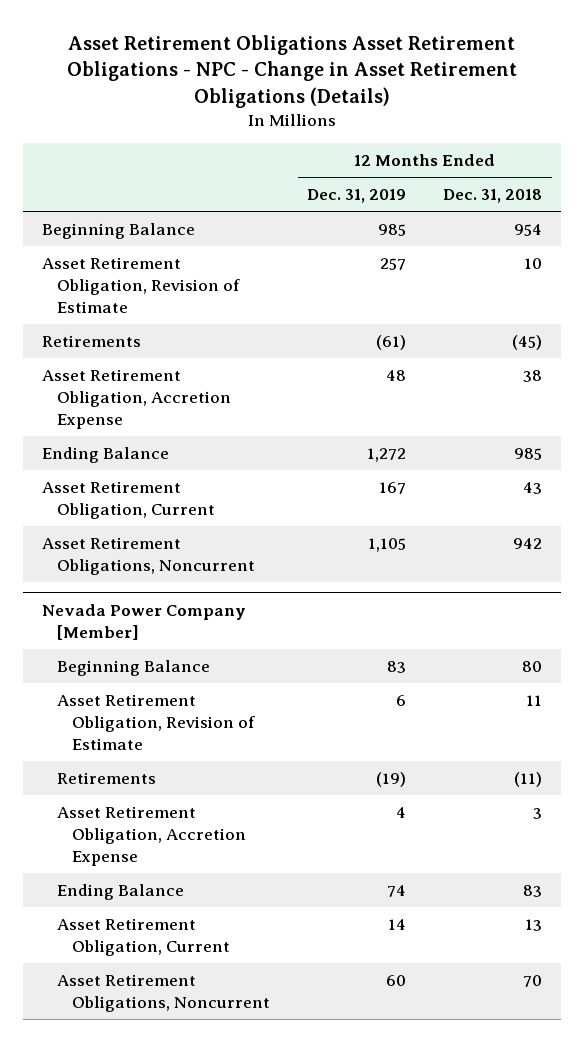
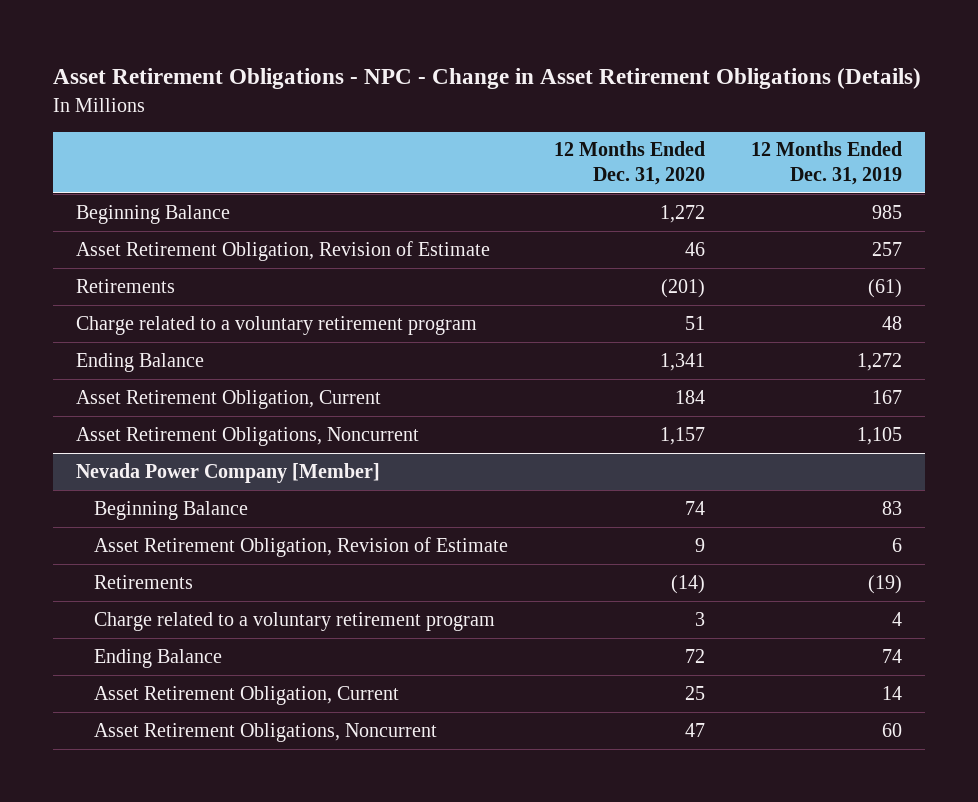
[66,34,517,108] Asset Retirement Obligations Asset Retirement Obligations - NPC - Change in Asset Retirement Obligations (Details) -> [53,68,922,90] Asset Retirement Obligations - NPC - Change in Asset Retirement Obligations (Details)
[443,189,543,204] Dec. 31, 2018 -> none
none -> [553,141,705,186] 12 Months Ended Dec. 31, 2020
[41,368,231,429] Asset Retirement Obligation, Accretion Expense -> [76,315,478,335] Charge related to a voluntary retirement program
[56,805,246,866] Asset Retirement Obligation, Accretion Expense -> [93,611,495,631] Charge related to a voluntary retirement program

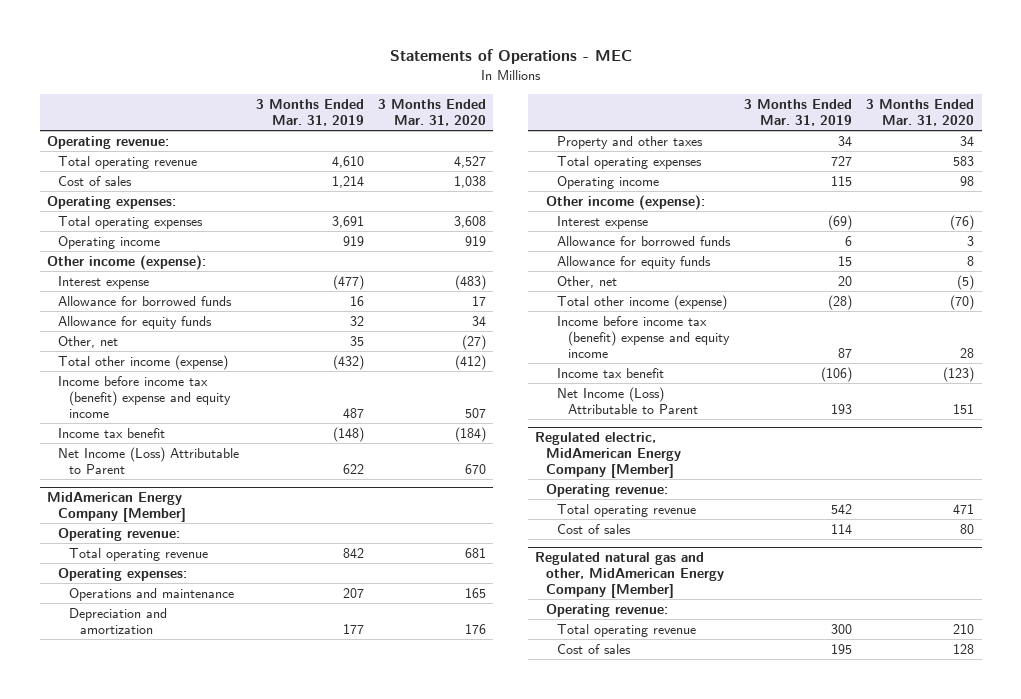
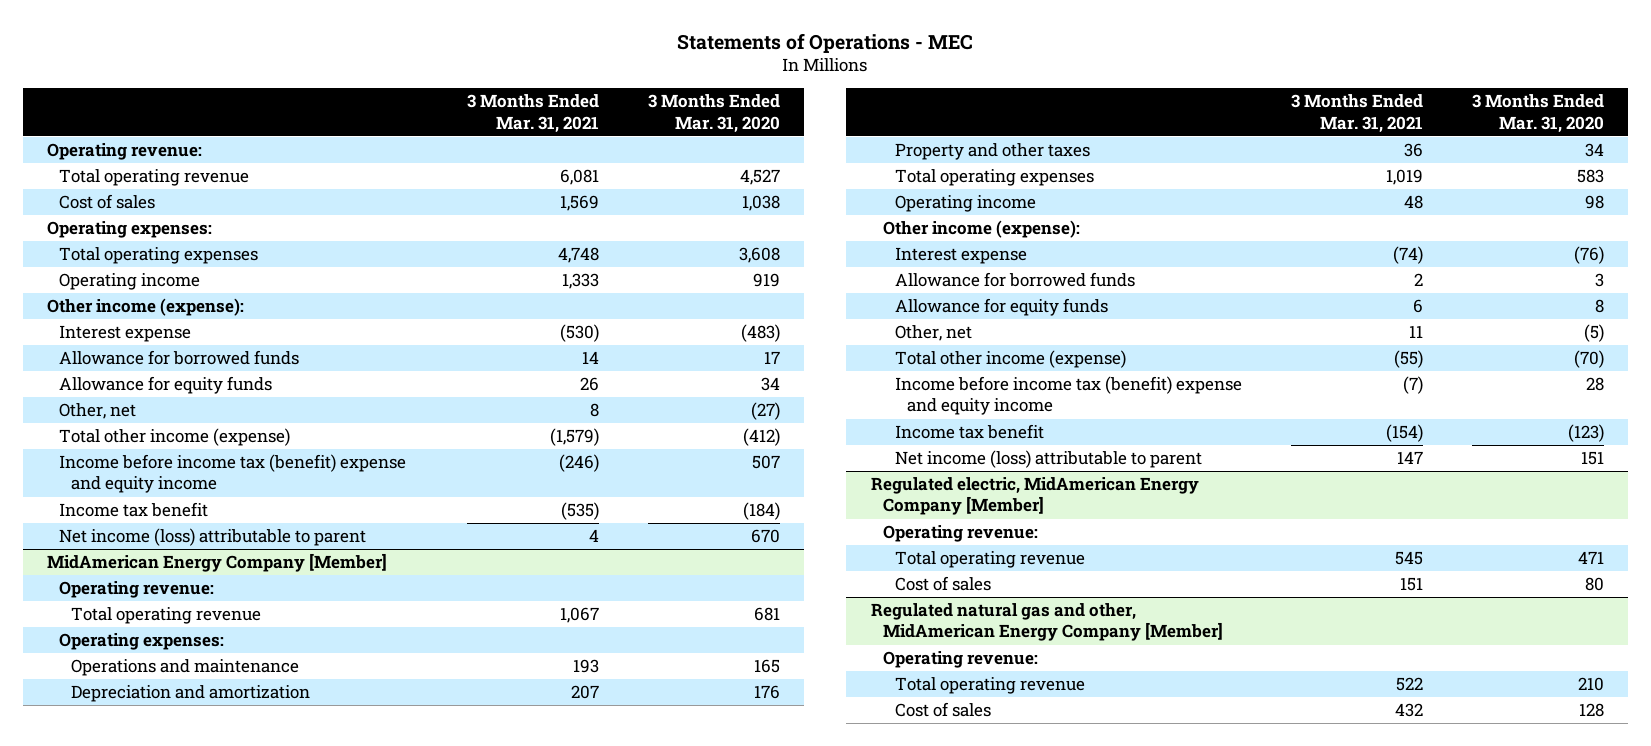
[256,98,365,127] 3 Months Ended Mar. 31, 2019 -> none
none -> [467,94,600,133] 3 Months Ended Mar. 31, 2021
[57,446,239,475] Net Income (Loss) Attributable to Parent -> [59,528,367,547] Net income (loss) attributable to parent
[557,386,698,415] Net Income (Loss) Attributable to Parent -> [895,450,1203,469] Net income (loss) attributable to parent

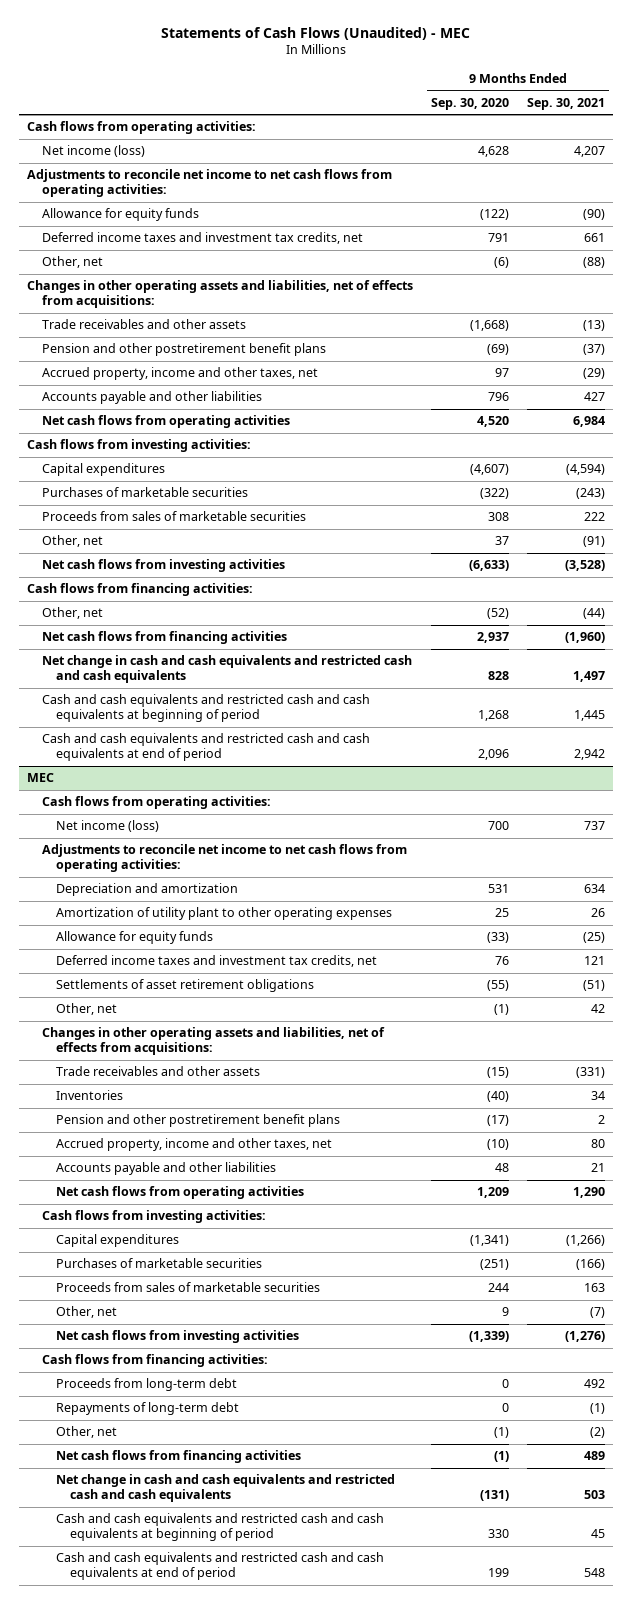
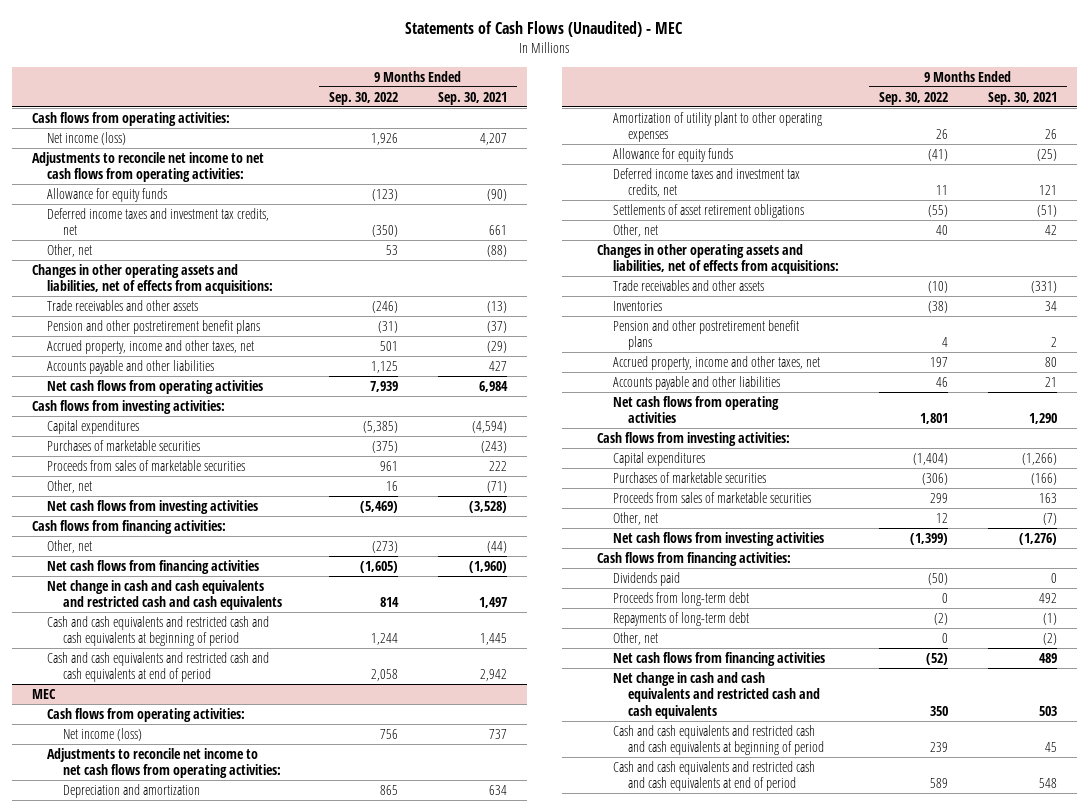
[431,97,510,110] Sep. 30, 2020 -> none
none -> [328,91,398,105] Sep. 30, 2022
[582,536,605,548] (91) -> [486,480,507,493] (71)
none -> [612,571,680,586] Dividends paid

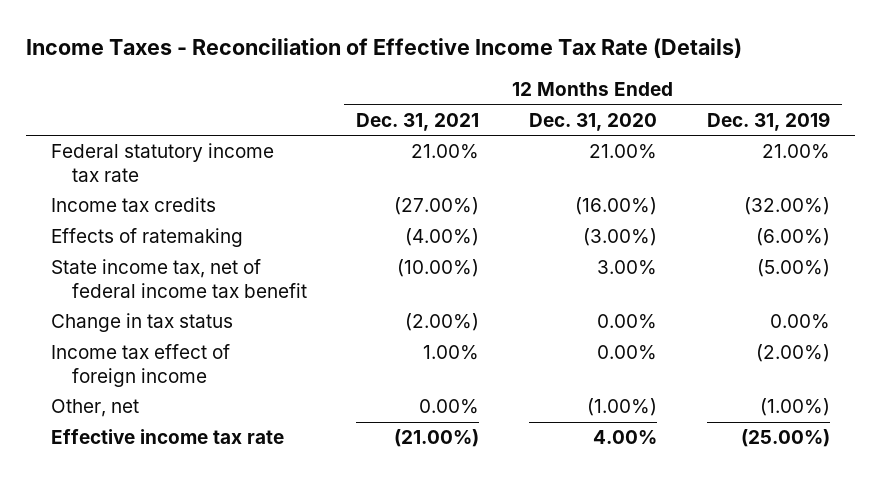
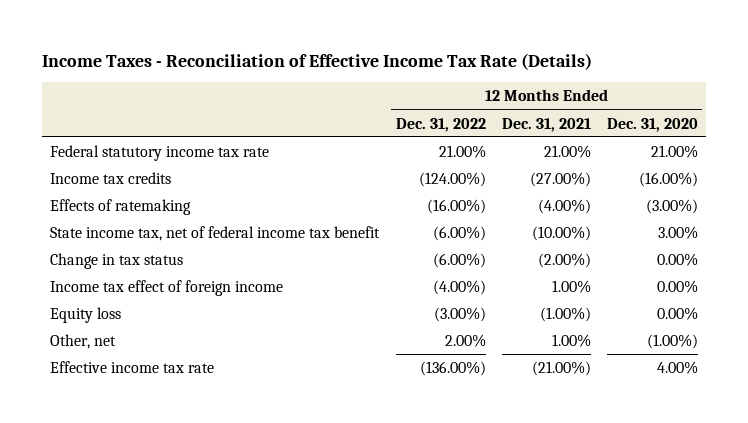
[706,111,830,131] Dec. 31, 2019 -> none
none -> [395,117,486,132] Dec. 31, 2022
none -> [50,306,122,323] Equity loss
[419,399,480,415] 0.00% -> [551,333,591,347] 1.00%

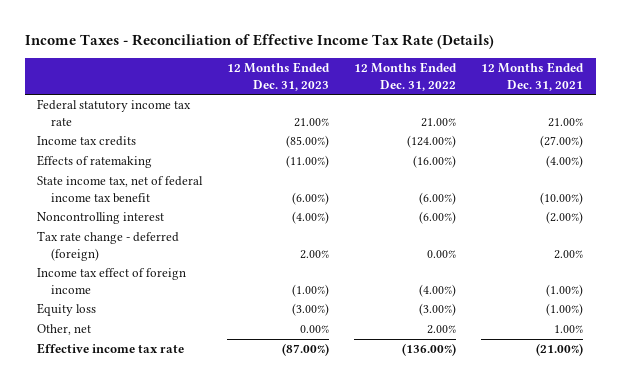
[607,117,699,132] Dec. 31, 2020 -> none
none -> [227,62,331,91] 12 Months Ended Dec. 31, 2023
none -> [37,212,165,225] Noncontrolling interest
[50,252,184,269] Change in tax status -> [37,231,180,261] Tax rate change - deferred (foreign)
[432,252,486,268] (6.00%) -> [427,249,457,258] 0.00%
[537,252,591,268] (2.00%) -> [554,249,584,259] 2.00%
[551,279,591,293] 1.00% -> [546,283,584,297] (1.00%)

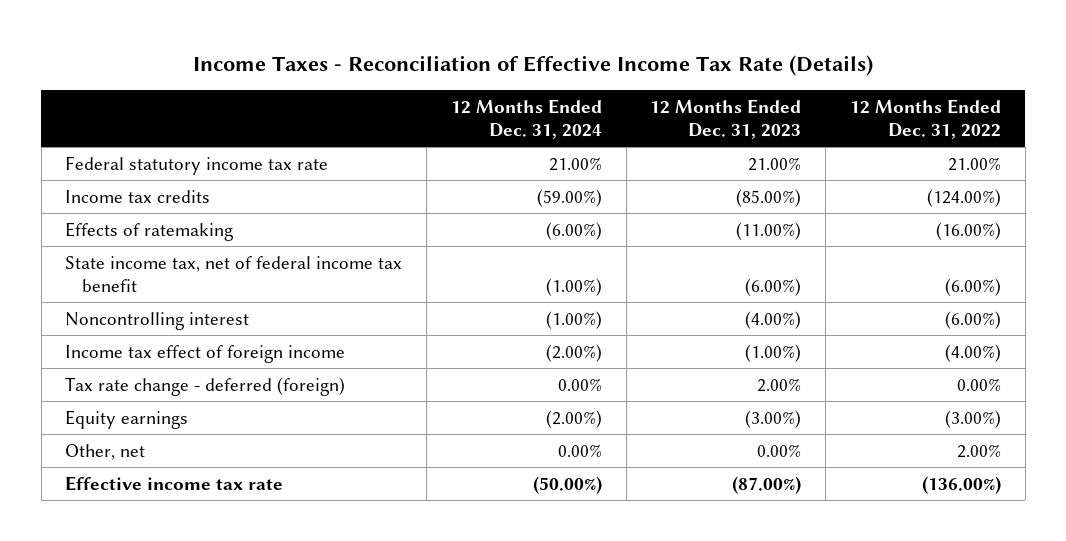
[481,62,585,91] 12 Months Ended Dec. 31, 2021 -> none
none -> [450,98,602,140] 12 Months Ended Dec. 31, 2024
[37,231,180,261] Tax rate change - deferred (foreign) -> [65,376,346,396] Tax rate change - deferred (foreign)
[37,303,97,317] Equity loss -> [65,409,189,429] Equity earnings

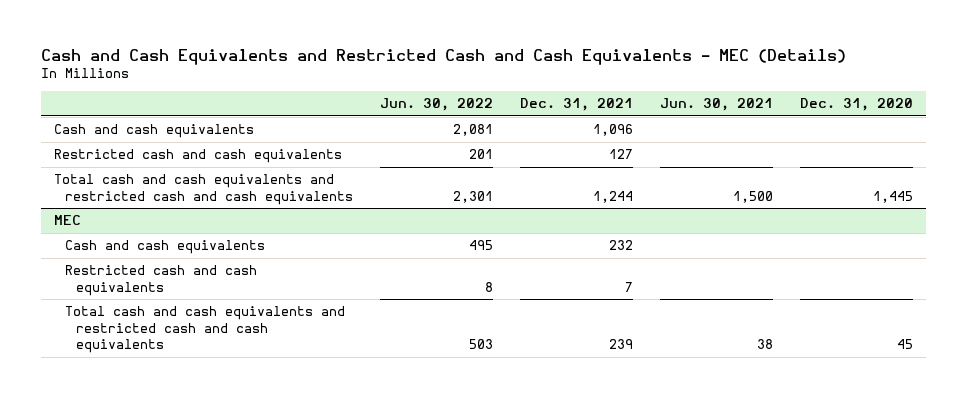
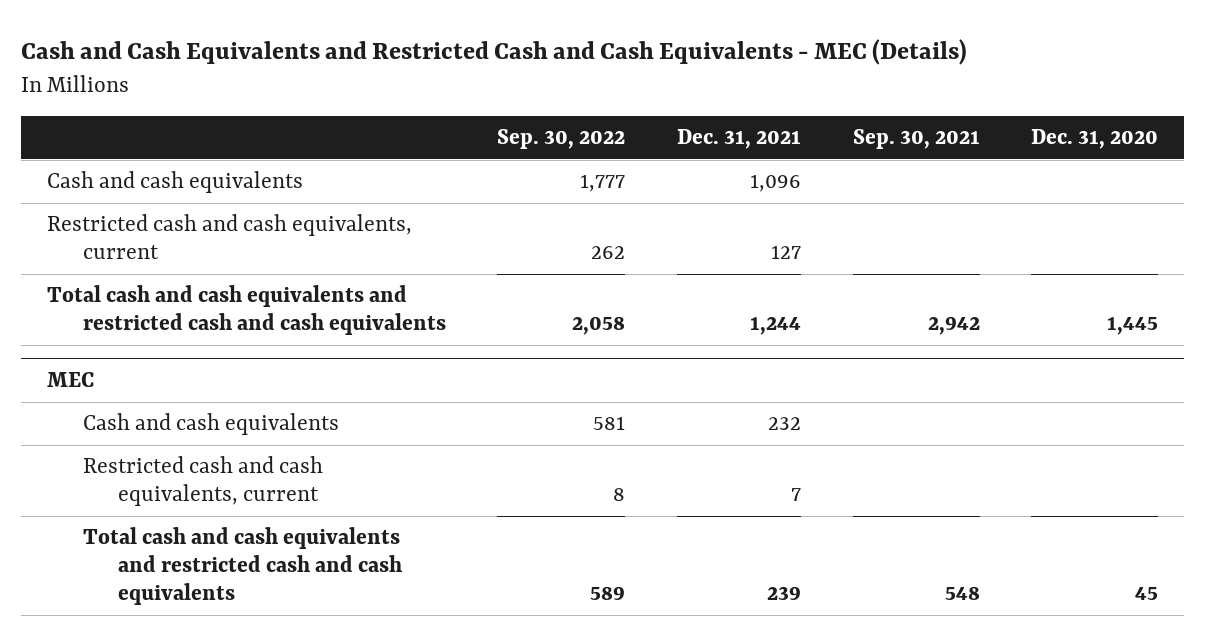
[379,98,493,112] Jun. 30, 2022 -> none
[659,98,773,112] Jun. 30, 2021 -> none
none -> [497,129,626,150] Sep. 30, 2022
none -> [852,129,980,150] Sep. 30, 2021
[54,149,343,164] Restricted cash and cash equivalents -> [47,214,413,260] Restricted cash and cash equivalents, current
[64,265,257,296] Restricted cash and cash equivalents -> [82,456,323,507] Restricted cash and cash equivalents, current

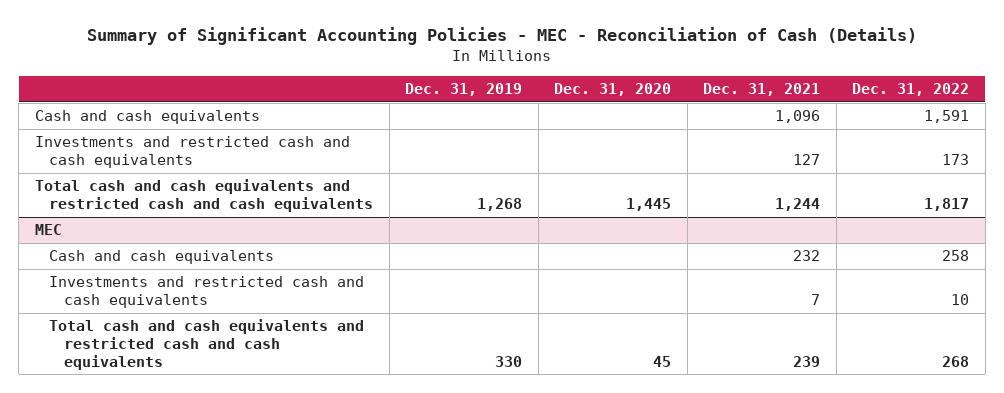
[21,39,968,66] Cash and Cash Equivalents and Restricted Cash and Cash Equivalents - MEC (Details) -> [87,27,918,46] Summary of Significant Accounting Policies - MEC - Reconciliation of Cash (Details)
[497,129,626,150] Sep. 30, 2022 -> none
[852,129,980,150] Sep. 30, 2021 -> none
none -> [405,83,523,97] Dec. 31, 2019
none -> [852,83,970,97] Dec. 31, 2022
[47,214,413,260] Restricted cash and cash equivalents, current -> [34,136,350,169] Investments and restricted cash and cash equivalents
[82,456,323,507] Restricted cash and cash equivalents, current -> [49,276,365,309] Investments and restricted cash and cash equivalents

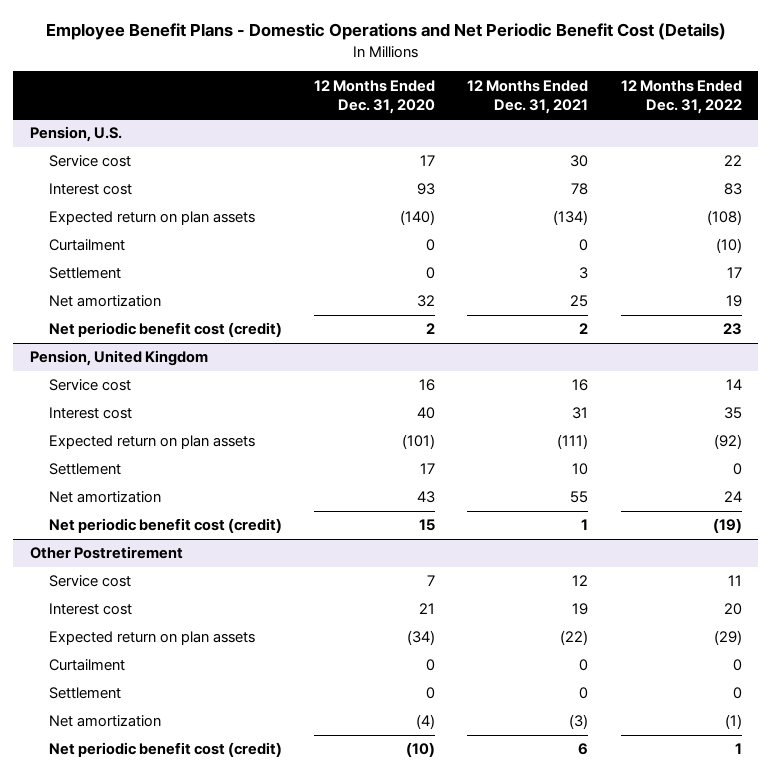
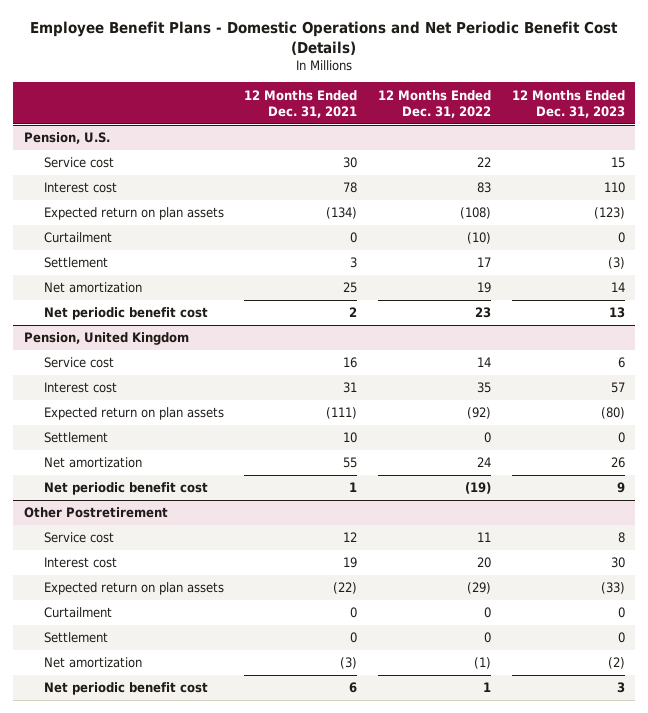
[313,79,435,114] 12 Months Ended Dec. 31, 2020 -> none
none -> [511,89,625,118] 12 Months Ended Dec. 31, 2023
[48,322,282,338] Net periodic benefit cost (credit) -> [43,307,208,321] Net periodic benefit cost
[48,518,282,534] Net periodic benefit cost (credit) -> [43,482,208,496] Net periodic benefit cost
[48,742,282,758] Net periodic benefit cost (credit) -> [43,682,208,696] Net periodic benefit cost

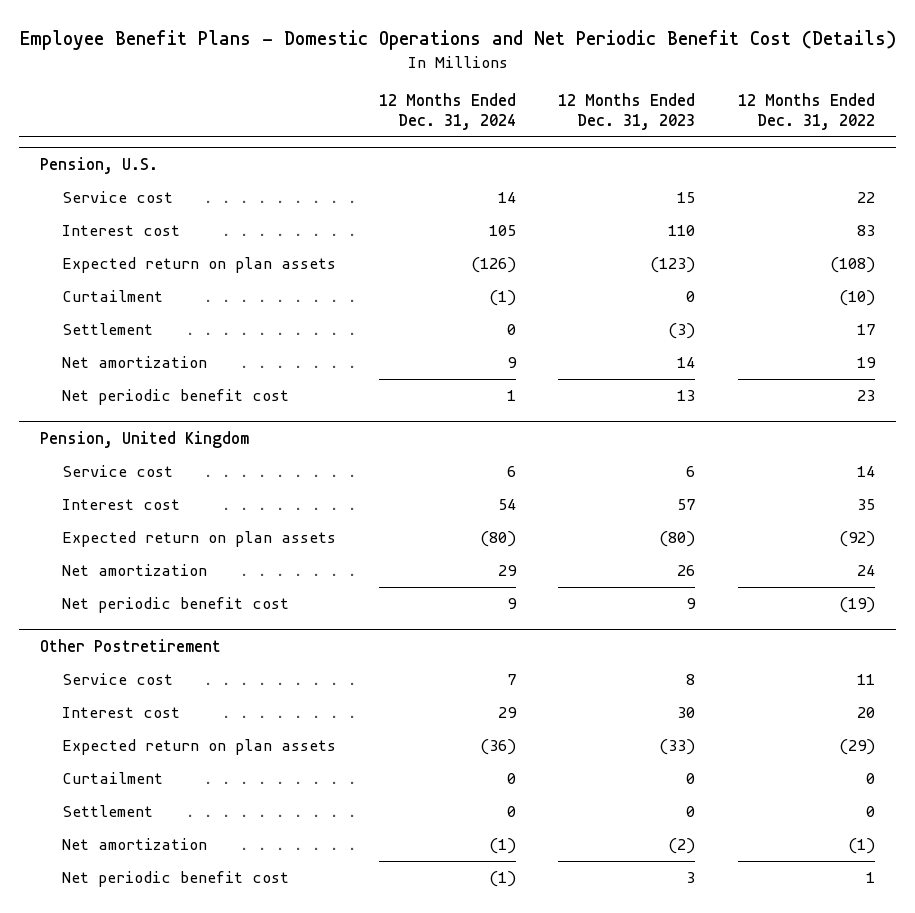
[244,89,358,118] 12 Months Ended Dec. 31, 2021 -> none
none -> [378,93,516,131] 12 Months Ended Dec. 31, 2024
[43,432,108,444] Settlement -> none

